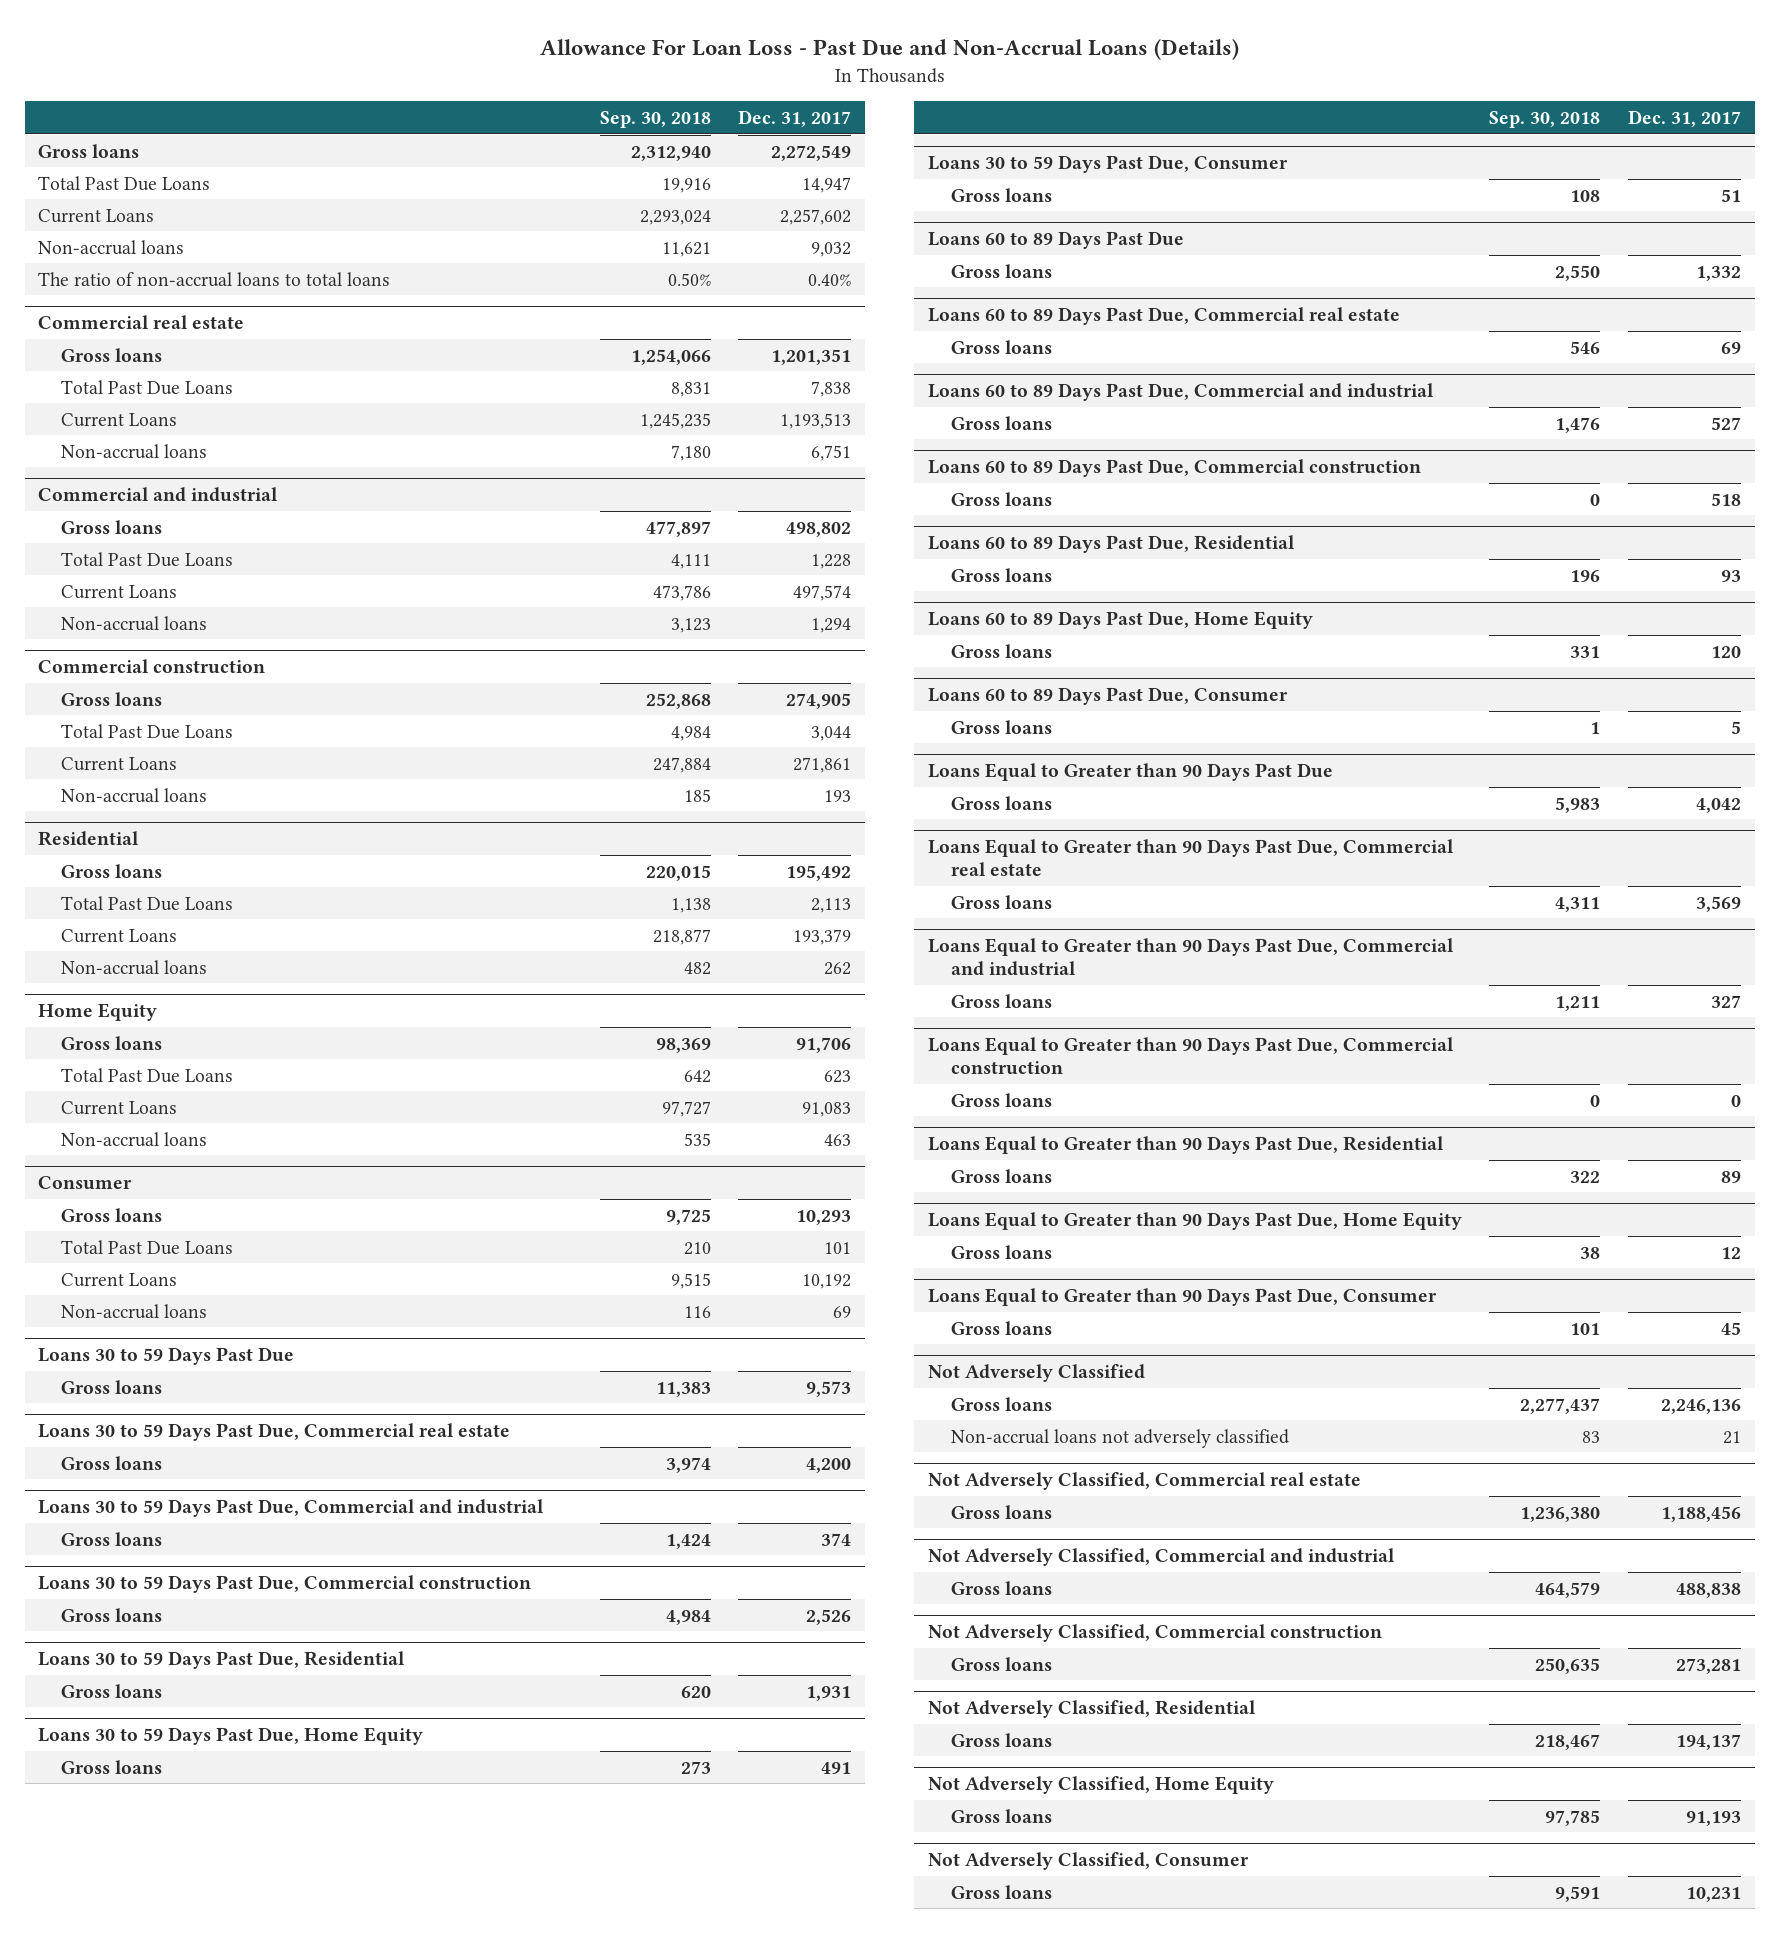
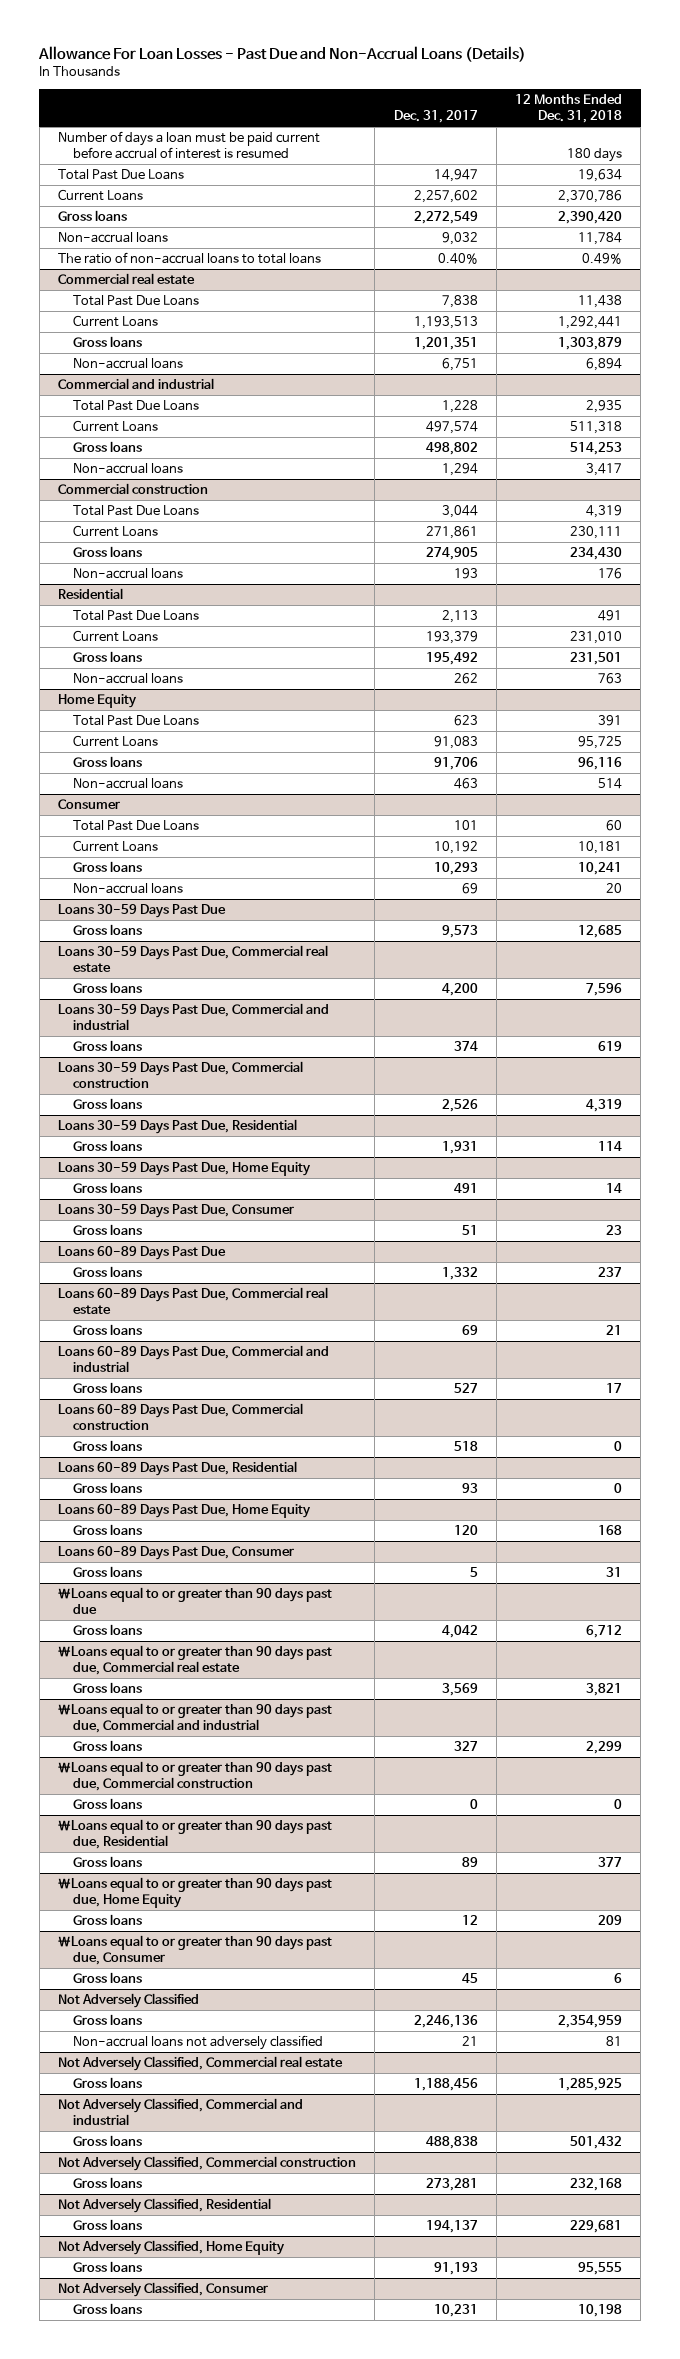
[539,39,1239,61] Allowance For Loan Loss - Past Due and Non-Accrual Loans (Details) -> [38,46,527,63] Allowance For Loan Losses - Past Due and Non-Accrual Loans (Details)
[599,111,711,129] Sep. 30, 2018 -> none
none -> [515,93,623,124] 12 Months Ended Dec. 31, 2018
none -> [58,131,321,160] Number of days a loan must be paid current before accrual of interest is resumed
[38,143,140,158] Gross loans -> [58,210,128,222] Gross loans
[61,347,163,362] Gross loans -> [72,336,142,348] Gross loans
[61,519,163,534] Gross loans -> [72,441,142,453] Gross loans
[61,691,163,706] Gross loans -> [72,546,142,558] Gross loans
[61,863,163,878] Gross loans -> [72,651,142,663] Gross loans
[61,1035,163,1050] Gross loans -> [72,756,142,768] Gross loans
[61,1207,163,1222] Gross loans -> [72,861,142,873] Gross loans
[38,1346,295,1365] Loans 30 to 59 Days Past Due -> [58,904,227,919] Loans 30-59 Days Past Due
[38,1422,511,1441] Loans 30 to 59 Days Past Due, Commercial real estate -> [58,945,329,973] Loans 30-59 Days Past Due, Commercial real estate
[38,1498,545,1517] Loans 30 to 59 Days Past Due, Commercial and industrial -> [58,1003,330,1031] Loans 30-59 Days Past Due, Commercial and industrial
[38,1574,532,1593] Loans 30 to 59 Days Past Due, Commercial construction -> [58,1061,304,1089] Loans 30-59 Days Past Due, Commercial construction
[38,1650,406,1669] Loans 30 to 59 Days Past Due, Residential -> [58,1119,298,1135] Loans 30-59 Days Past Due, Residential
[38,1726,424,1745] Loans 30 to 59 Days Past Due, Home Equity -> [58,1162,312,1177] Loans 30-59 Days Past Due, Home Equity
[928,154,1289,173] Loans 30 to 59 Days Past Due, Consumer -> [58,1204,295,1219] Loans 30-59 Days Past Due, Consumer
[928,230,1185,249] Loans 60 to 89 Days Past Due -> [58,1246,227,1261] Loans 60-89 Days Past Due
[928,306,1401,325] Loans 60 to 89 Days Past Due, Commercial real estate -> [58,1287,329,1315] Loans 60-89 Days Past Due, Commercial real estate
[928,382,1435,401] Loans 60 to 89 Days Past Due, Commercial and industrial -> [58,1345,330,1373] Loans 60-89 Days Past Due, Commercial and industrial
[928,458,1422,477] Loans 60 to 89 Days Past Due, Commercial construction -> [58,1403,304,1431] Loans 60-89 Days Past Due, Commercial construction
[928,534,1296,553] Loans 60 to 89 Days Past Due, Residential -> [58,1461,298,1477] Loans 60-89 Days Past Due, Residential
[928,610,1314,629] Loans 60 to 89 Days Past Due, Home Equity -> [58,1504,312,1519] Loans 60-89 Days Past Due, Home Equity
[928,686,1289,705] Loans 60 to 89 Days Past Due, Consumer -> [58,1546,295,1561] Loans 60-89 Days Past Due, Consumer
[928,762,1334,781] Loans Equal to Greater than 90 Days Past Due -> [58,1587,333,1615] \Loans equal to or greater than 90 days past due
[928,838,1455,876] Loans Equal to Greater than 90 Days Past Due, Commercial real estate -> [58,1645,333,1676] \Loans equal to or greater than 90 days past due, Commercial real estate
[928,937,1455,976] Loans Equal to Greater than 90 Days Past Due, Commercial and industrial -> [58,1703,333,1734] \Loans equal to or greater than 90 days past due, Commercial and industrial
[928,1036,1455,1075] Loans Equal to Greater than 90 Days Past Due, Commercial construction -> [58,1761,333,1792] \Loans equal to or greater than 90 days past due, Commercial construction
[928,1135,1445,1154] Loans Equal to Greater than 90 Days Past Due, Residential -> [58,1819,333,1850] \Loans equal to or greater than 90 days past due, Residential
[928,1211,1463,1230] Loans Equal to Greater than 90 Days Past Due, Home Equity -> [58,1877,333,1909] \Loans equal to or greater than 90 days past due, Home Equity
[928,1287,1438,1306] Loans Equal to Greater than 90 Days Past Due, Consumer -> [58,1935,333,1966] \Loans equal to or greater than 90 days past due, Consumer

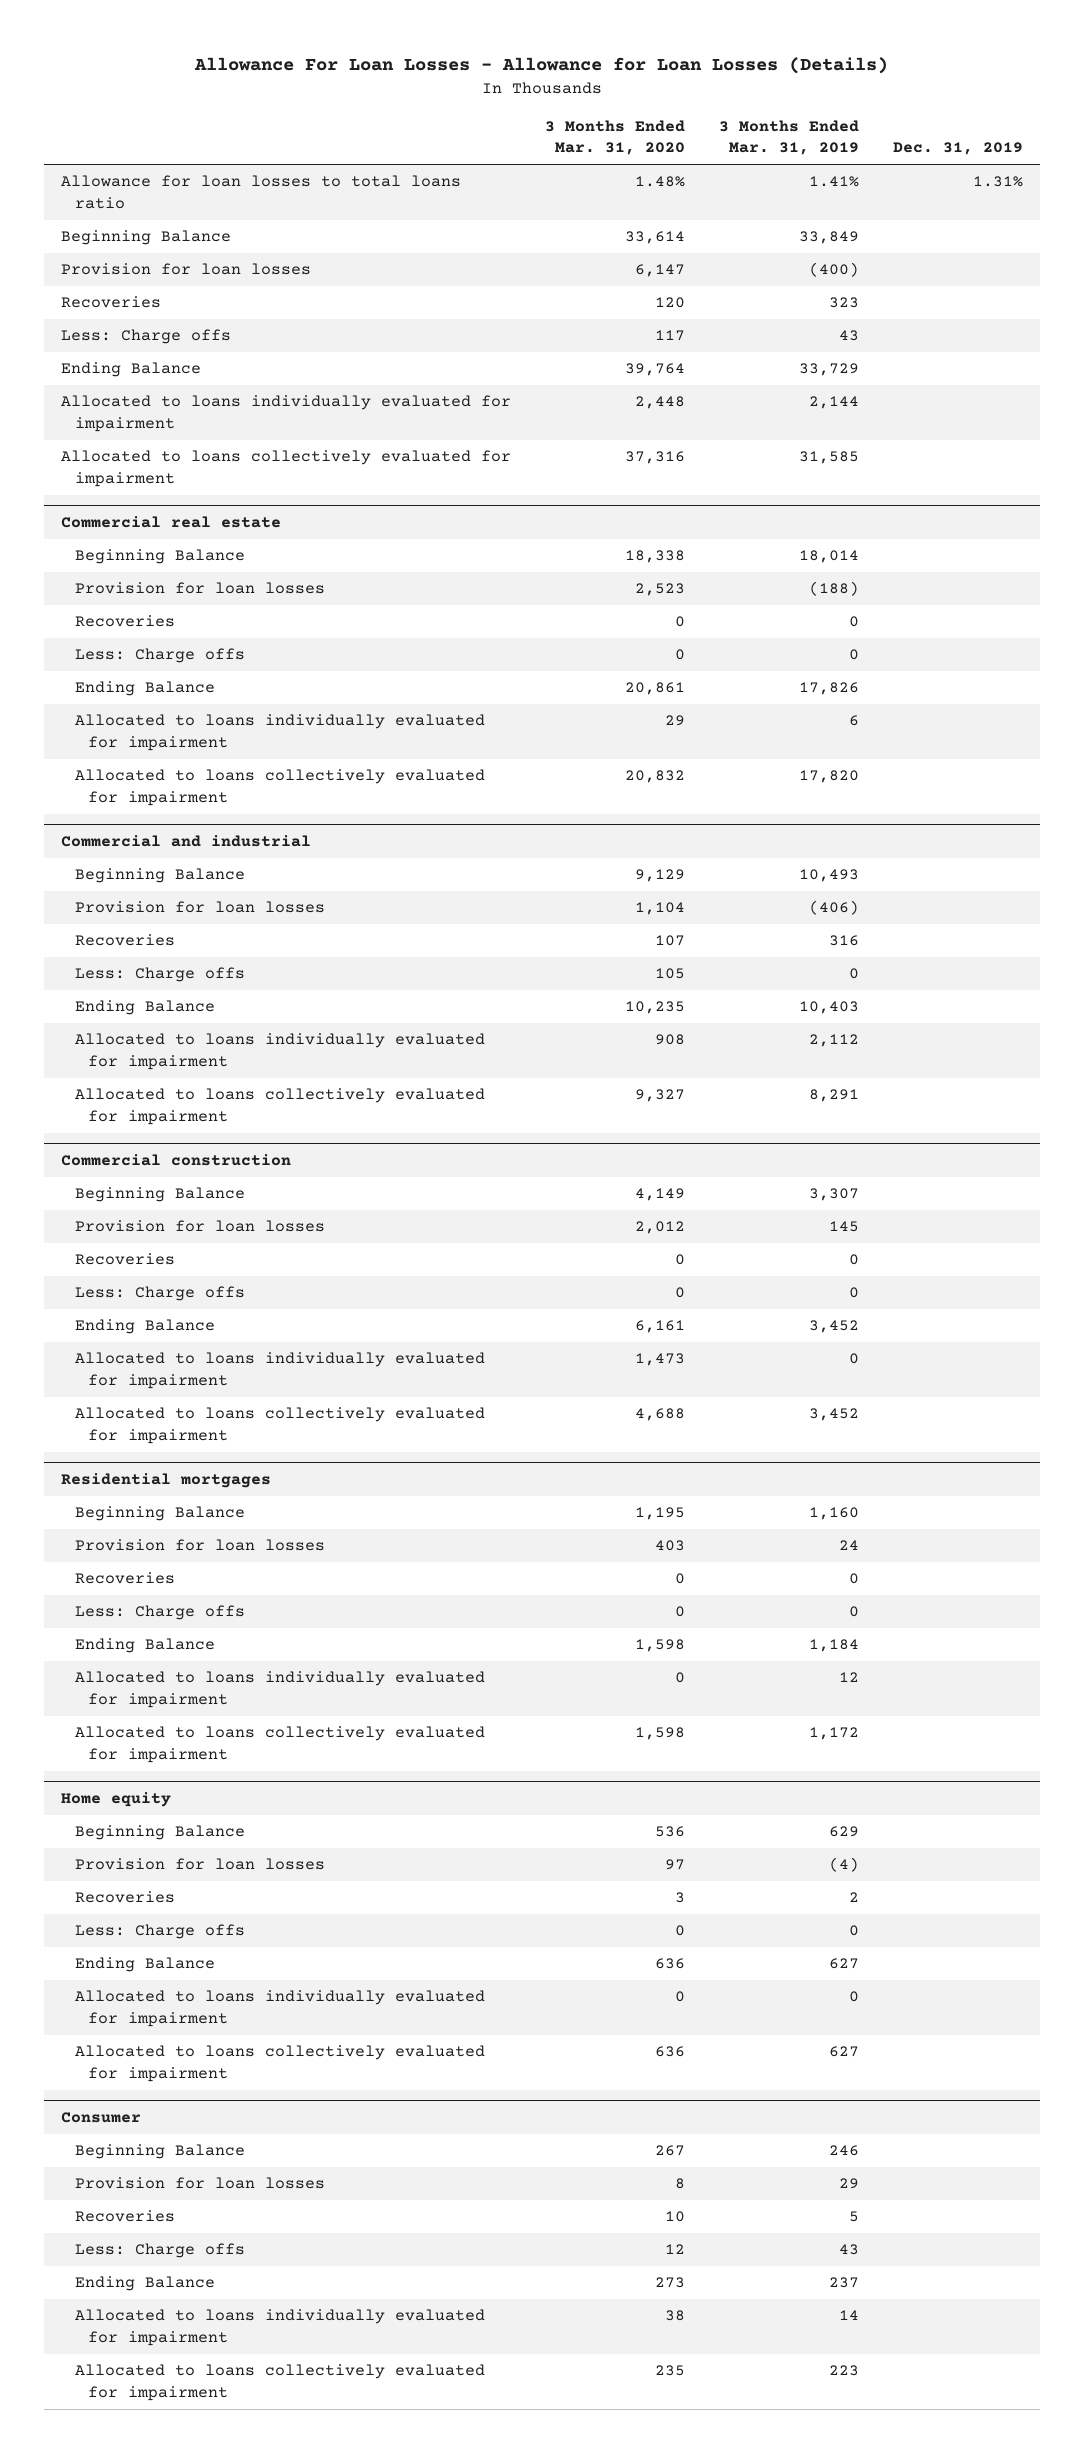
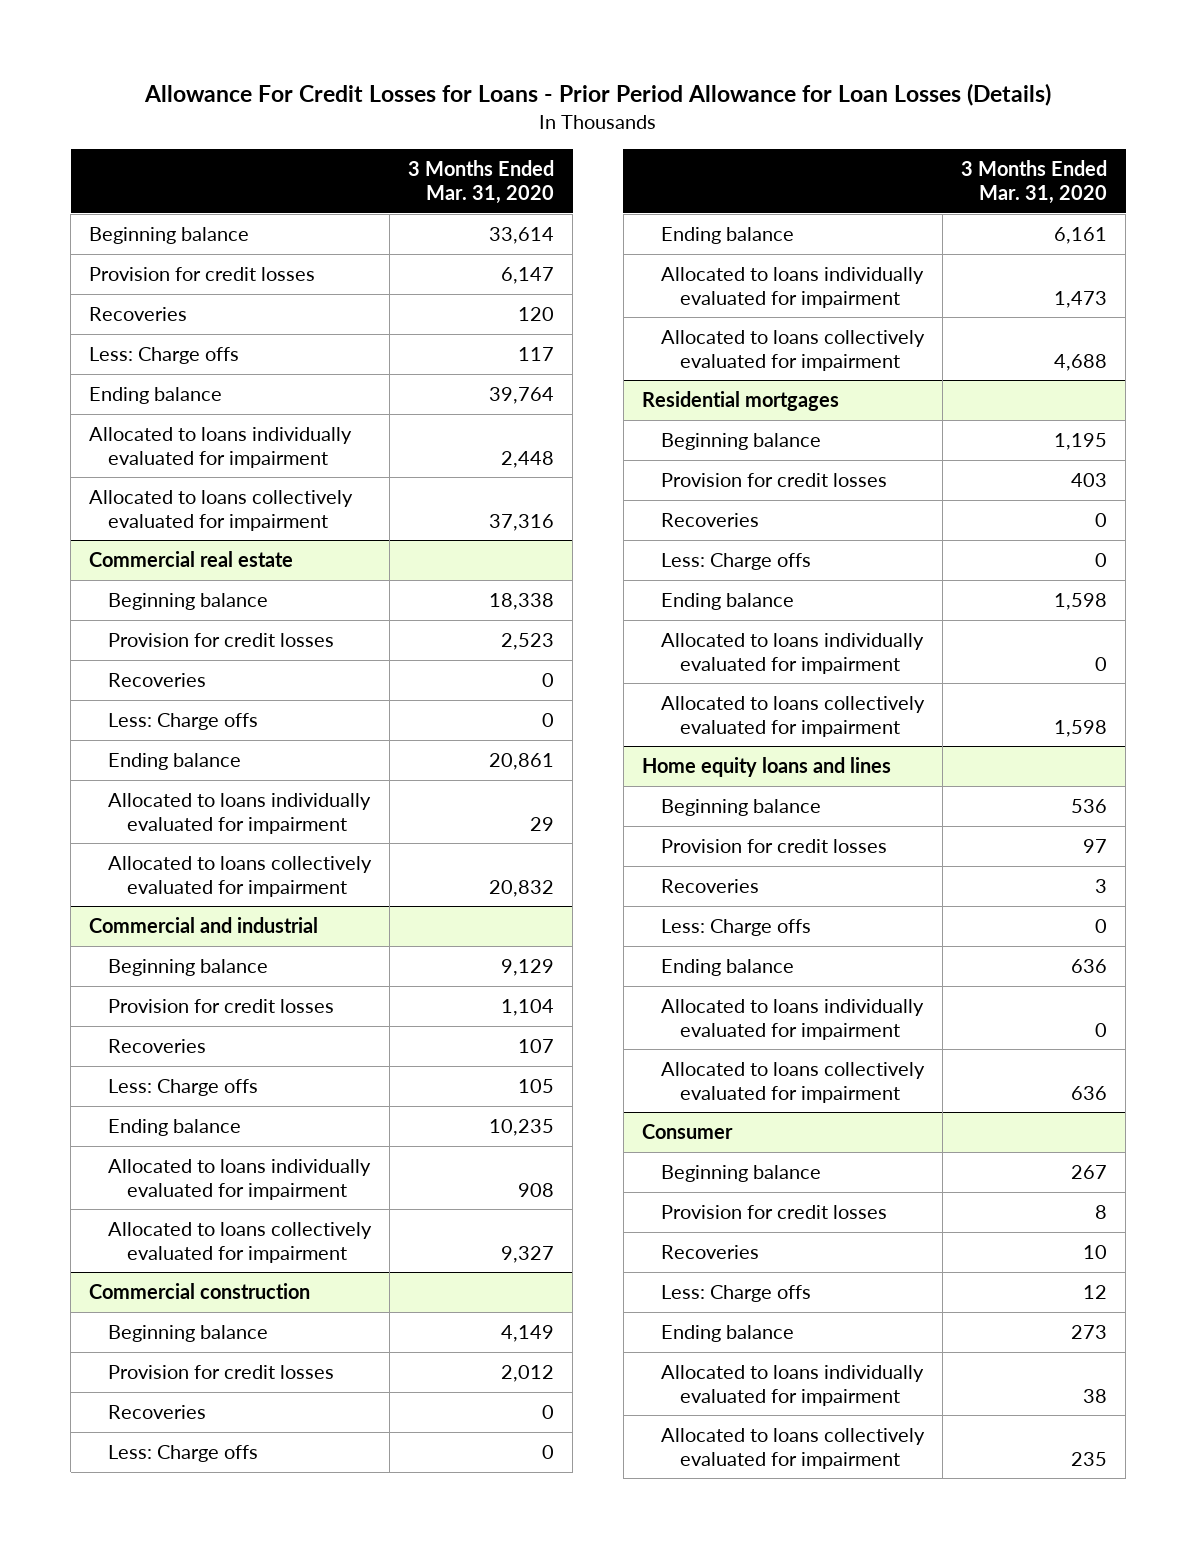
[193,57,888,75] Allowance For Loan Losses - Allowance for Loan Losses (Details) -> [144,82,1052,106] Allowance For Credit Losses for Loans - Prior Period Allowance for Loan Losses (Details)
[718,119,859,156] 3 Months Ended Mar. 31, 2019 -> none
[892,142,1023,156] Dec. 31, 2019 -> none
[61,175,462,209] Allowance for loan losses to total loans ratio -> none
[61,230,232,246] Beginning Balance -> [89,227,250,245] Beginning balance
[61,263,312,276] Provision for loan losses -> [89,267,316,282] Provision for credit losses
[61,362,202,378] Ending Balance -> [89,387,223,405] Ending balance
[74,549,245,565] Beginning Balance -> [108,593,269,611] Beginning balance
[74,582,325,595] Provision for loan losses -> [108,633,335,648] Provision for credit losses
[74,681,215,697] Ending Balance -> [108,753,242,771] Ending balance
[74,868,245,884] Beginning Balance -> [108,959,269,977] Beginning balance
[74,901,325,914] Provision for loan losses -> [108,999,335,1014] Provision for credit losses
[74,1000,215,1016] Ending Balance -> [108,1119,242,1137] Ending balance
[74,1187,245,1203] Beginning Balance -> [108,1325,269,1343] Beginning balance
[74,1220,325,1233] Provision for loan losses -> [108,1365,335,1380] Provision for credit losses
[74,1319,215,1335] Ending Balance -> [661,227,795,245] Ending balance
[74,1506,245,1522] Beginning Balance -> [661,433,822,451] Beginning balance
[74,1539,325,1552] Provision for loan losses -> [661,473,888,488] Provision for credit losses
[74,1638,215,1654] Ending Balance -> [661,593,795,611] Ending balance
[61,1792,172,1808] Home equity -> [641,757,891,778] Home equity loans and lines
[74,1825,245,1841] Beginning Balance -> [661,799,822,817] Beginning balance
[74,1858,325,1871] Provision for loan losses -> [661,839,888,854] Provision for credit losses
[74,1957,215,1973] Ending Balance -> [661,959,795,977] Ending balance
[74,2144,245,2160] Beginning Balance -> [661,1165,822,1183] Beginning balance
[74,2177,325,2190] Provision for loan losses -> [661,1205,888,1220] Provision for credit losses
[74,2276,215,2292] Ending Balance -> [661,1325,795,1343] Ending balance

